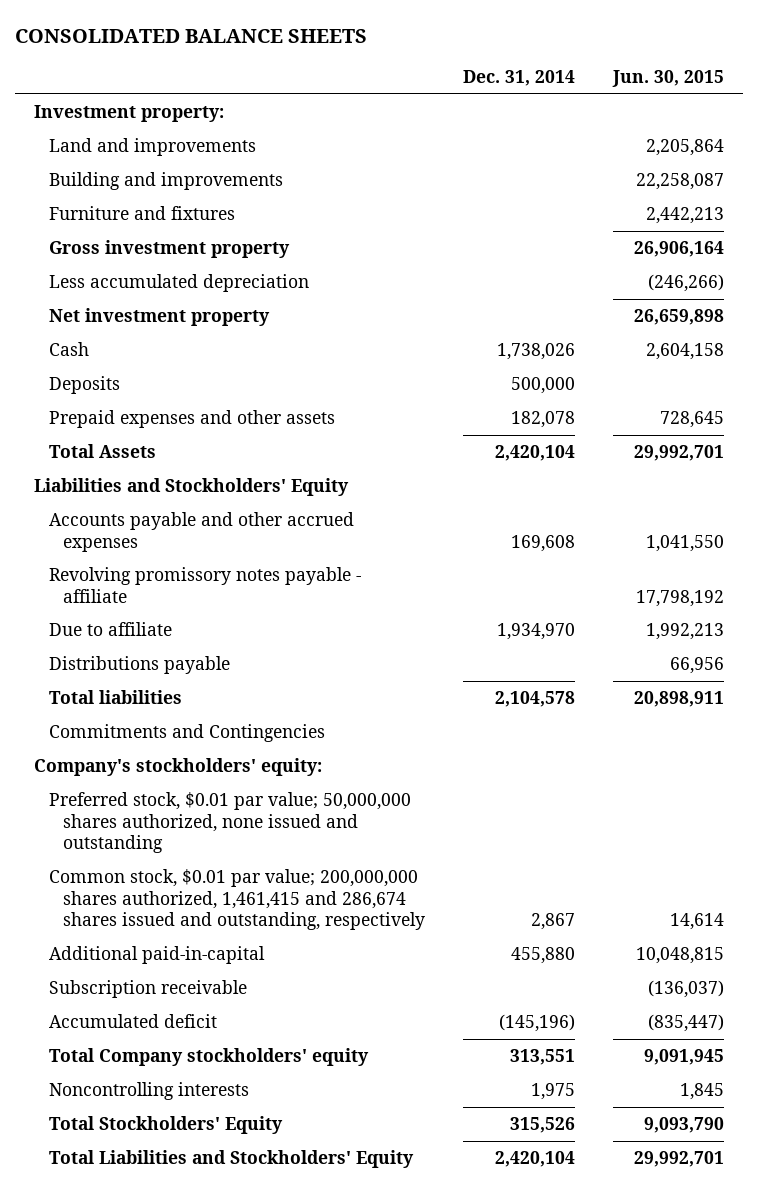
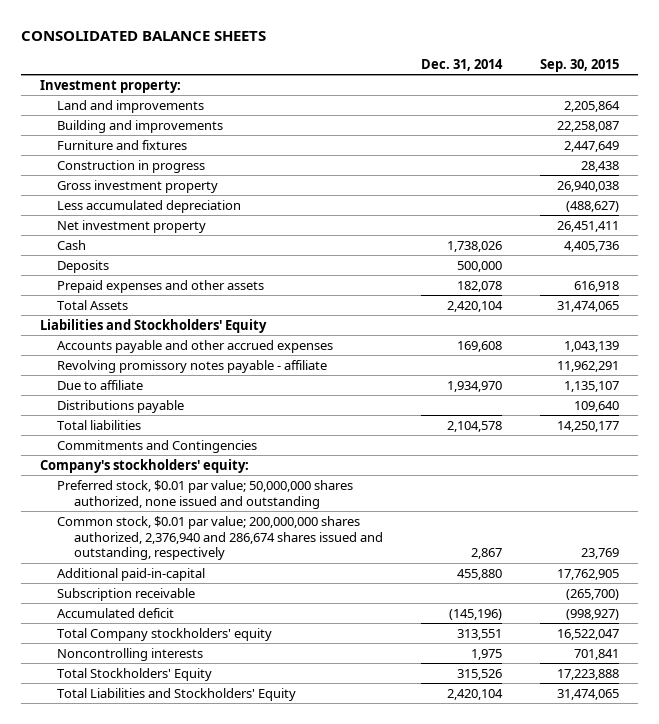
[611,70,724,88] Jun. 30, 2015 -> none
none -> [540,58,620,72] Sep. 30, 2015
none -> [57,159,206,173] Construction in progress
[48,869,426,931] Common stock, $0.01 par value; 200,000,000 shares authorized, 1,461,415 and 286,674 shares issued and outstanding, respectively -> [57,515,384,561] Common stock, $0.01 par value; 200,000,000 shares authorized, 2,376,940 and 286,674 shares issued and outstanding, respectively

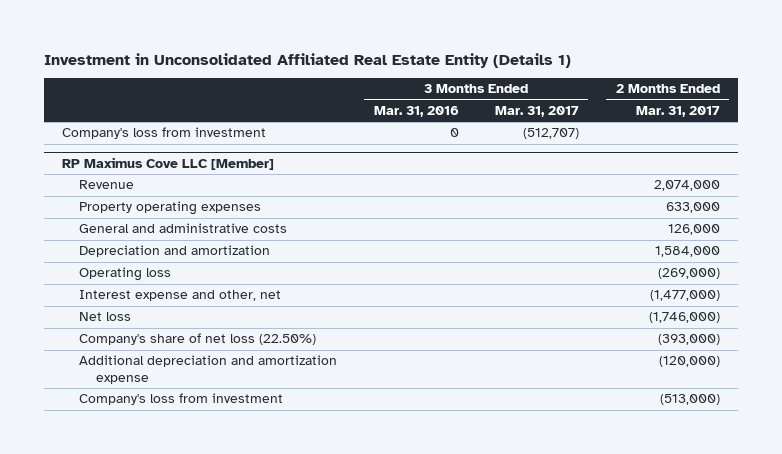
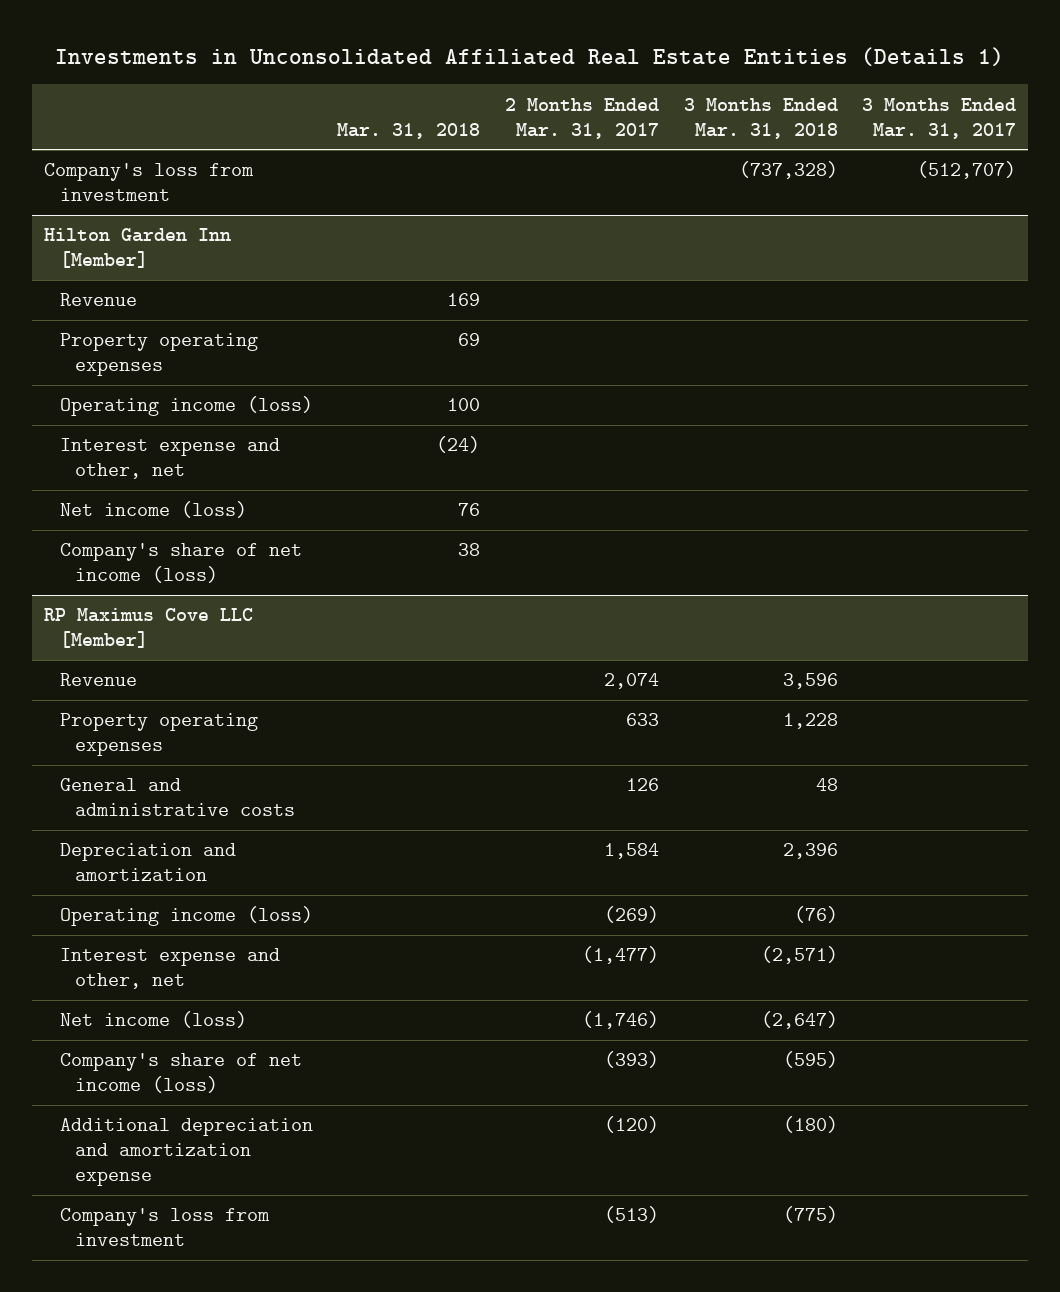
[43,52,571,68] Investment in Unconsolidated Affiliated Real Estate Entity (Details 1) -> [55,46,1005,66] Investments in Unconsolidated Affiliated Real Estate Entities (Details 1)
[373,105,459,117] Mar. 31, 2016 -> none
none -> [337,122,481,139] Mar. 31, 2018
none -> [683,97,838,139] 3 Months Ended Mar. 31, 2018
none -> [44,228,232,269] Hilton Garden Inn [Member]
none -> [59,293,137,307] Revenue
none -> [59,333,258,377] Property operating expenses
none -> [59,396,313,417] Operating income (loss)
none -> [59,438,280,480] Interest expense and other, net
none -> [59,501,247,519] Net income (loss)
none -> [59,543,302,584] Company's share of net income (loss)
[653,180,720,192] 2,074,000 -> [603,673,659,690] 2,074
[665,202,720,214] 633,000 -> [625,713,659,727] 633
[667,224,720,236] 126,000 -> [625,778,659,792] 126
[654,246,720,258] 1,584,000 -> [603,843,659,860] 1,584
[79,267,172,282] Operating loss -> [59,906,313,927] Operating income (loss)
[657,268,720,280] (269,000) -> [603,906,659,924] (269)
[649,290,720,302] (1,477,000) -> [581,946,659,965] (1,477)
[79,312,132,322] Net loss -> [59,1011,247,1029] Net income (loss)
[648,312,720,324] (1,746,000) -> [581,1011,659,1030] (1,746)
[79,333,317,346] Company's share of net loss (22.50%) -> [59,1053,302,1094] Company's share of net income (loss)
[657,334,720,346] (393,000) -> [603,1051,659,1069] (393)
[658,356,720,368] (120,000) -> [603,1116,659,1134] (120)
[659,394,720,406] (513,000) -> [603,1206,659,1224] (513)

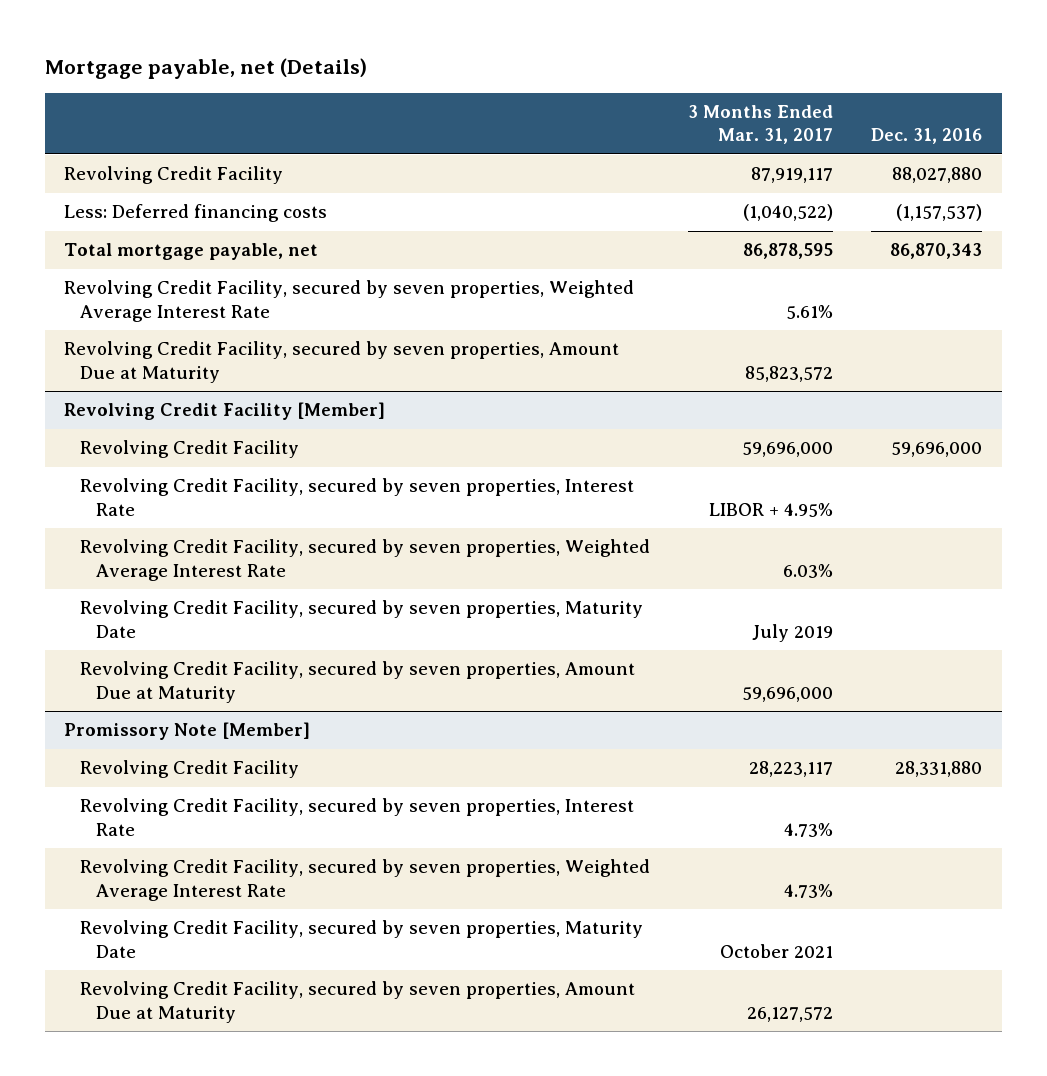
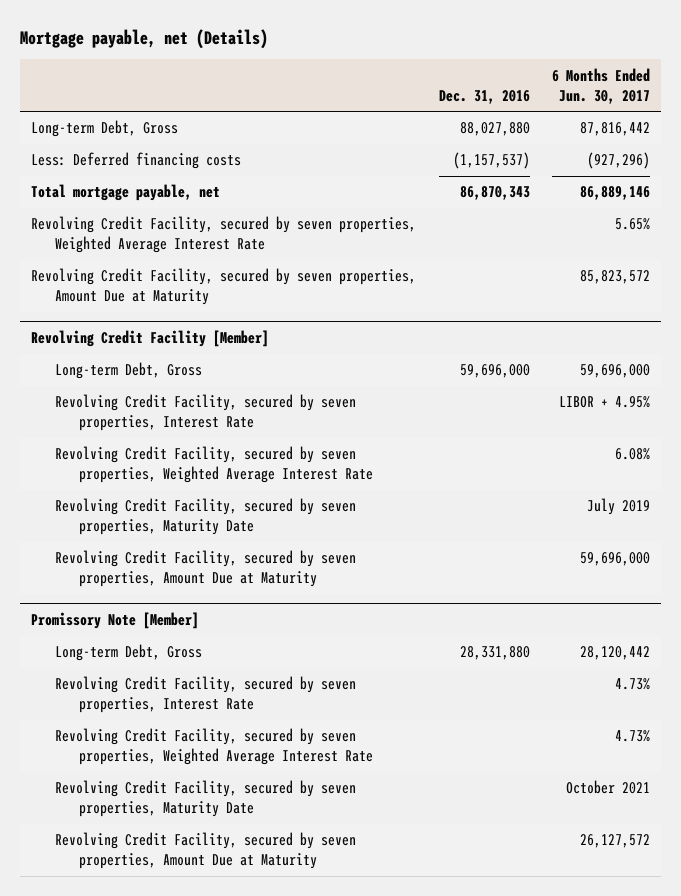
[688,105,834,145] 3 Months Ended Mar. 31, 2017 -> none
none -> [552,67,651,104] 6 Months Ended Jun. 30, 2017
[64,166,284,185] Revolving Credit Facility -> [31,120,179,138] Long-term Debt, Gross
[79,440,299,459] Revolving Credit Facility -> [55,362,203,380] Long-term Debt, Gross
[79,760,299,779] Revolving Credit Facility -> [55,644,203,662] Long-term Debt, Gross

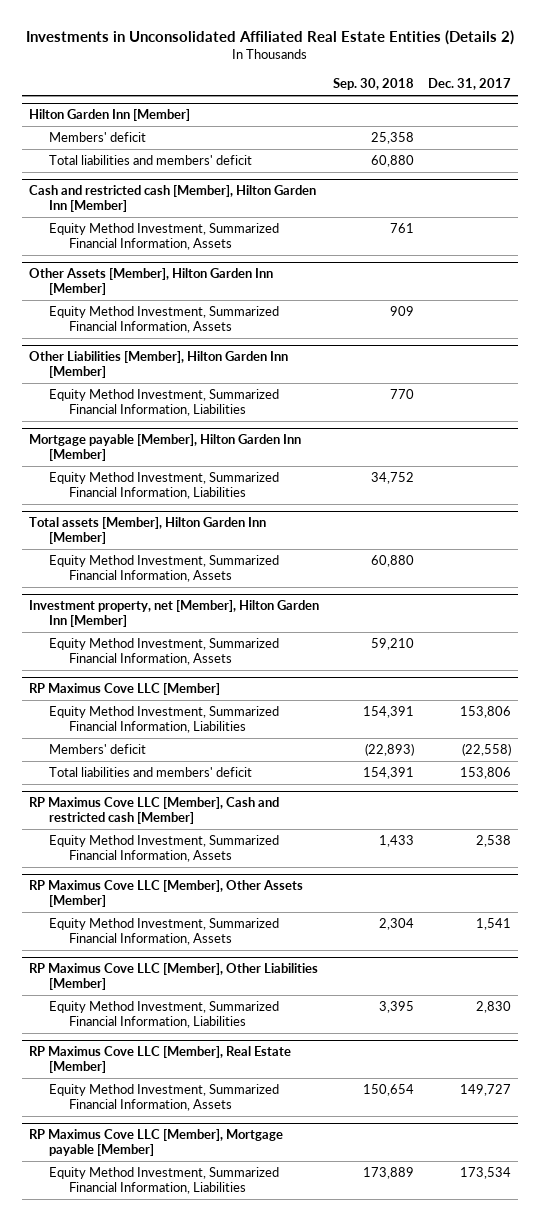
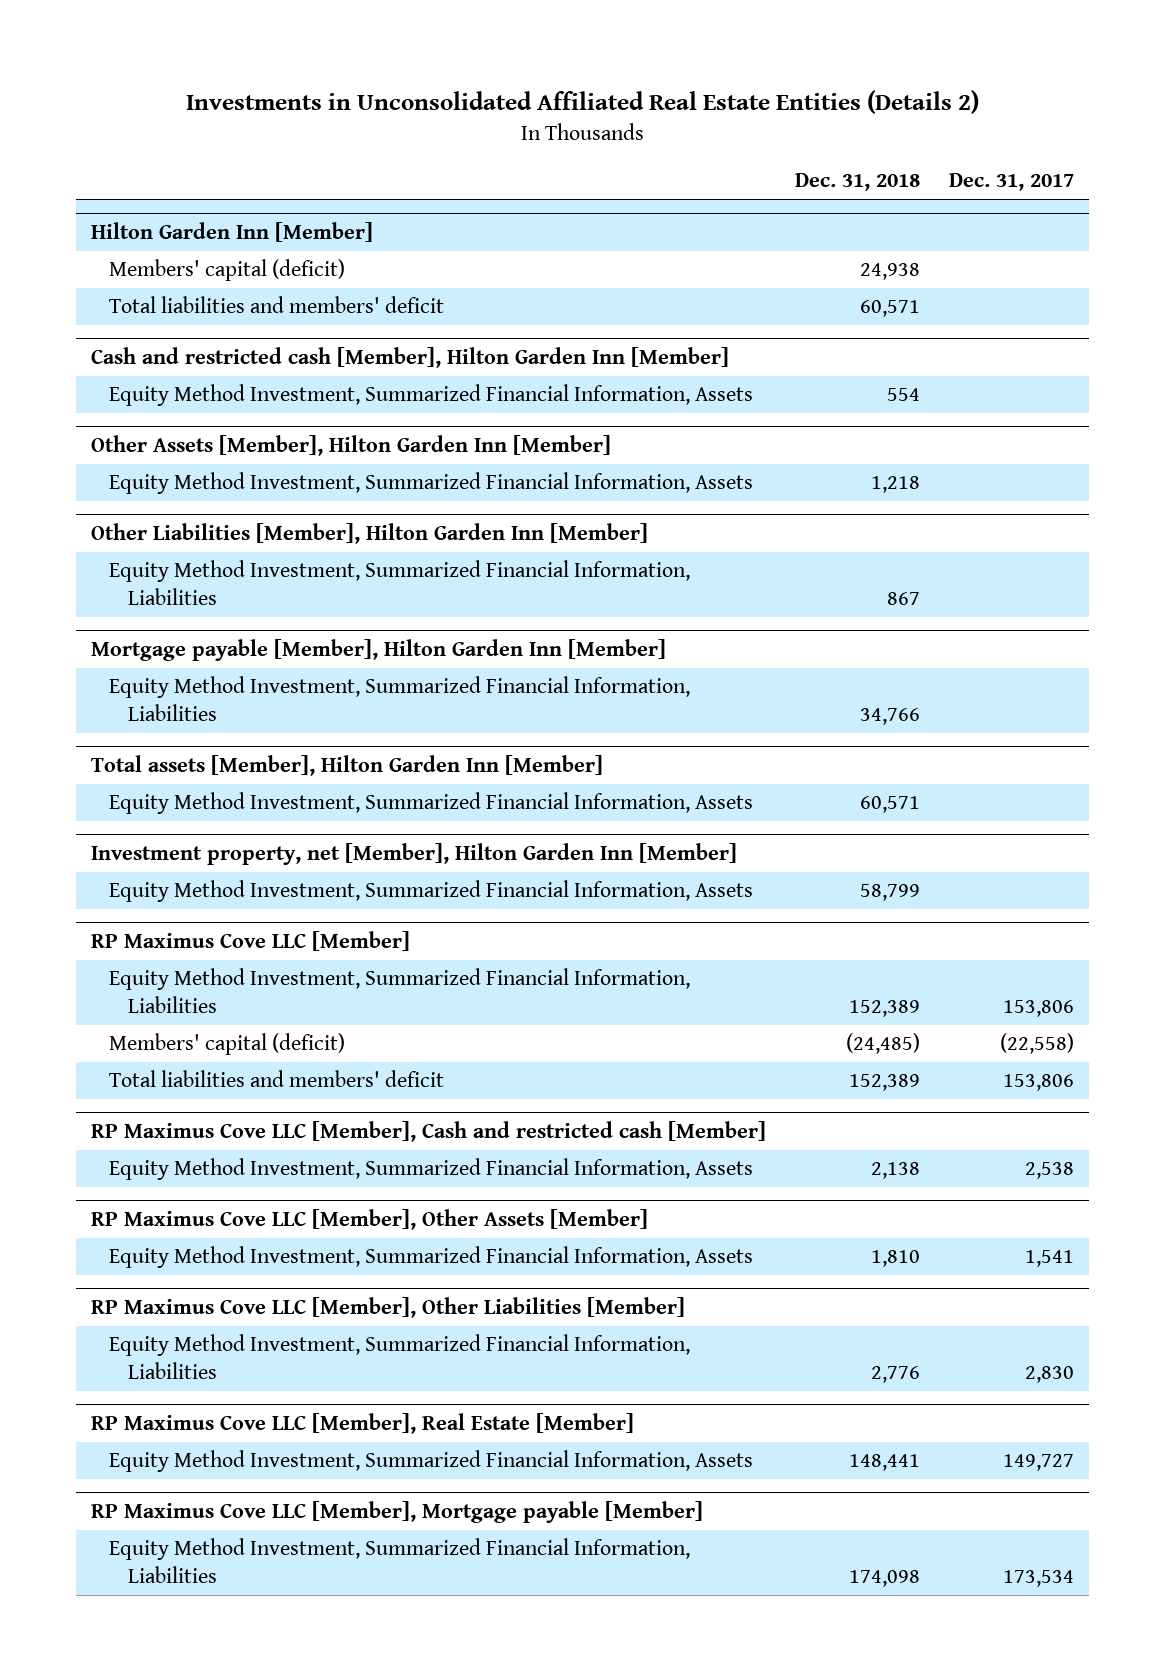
[333,78,415,91] Sep. 30, 2018 -> none
none -> [795,173,921,192] Dec. 31, 2018
[49,132,147,143] Members' deficit -> [109,259,346,282] Members' capital (deficit)
[49,744,147,755] Members' deficit -> [109,1033,346,1056] Members' capital (deficit)

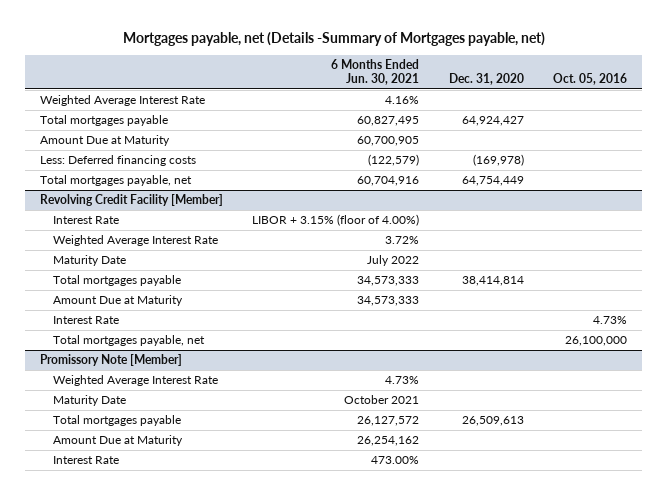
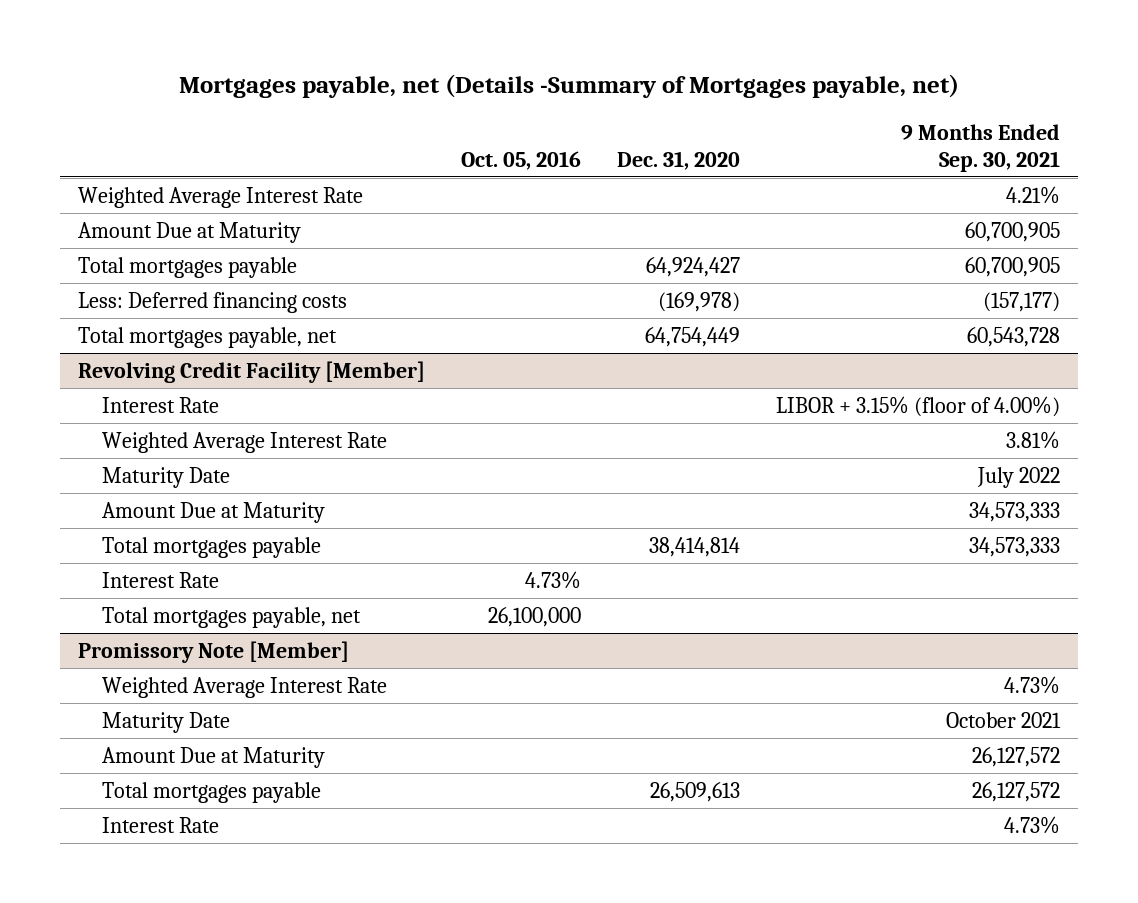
[331,59,420,86] 6 Months Ended Jun. 30, 2021 -> none
none -> [900,123,1060,172] 9 Months Ended Sep. 30, 2021
[39,115,168,127] Total mortgages payable -> [77,256,297,278] Total mortgages payable
[52,275,181,287] Total mortgages payable -> [101,536,321,558] Total mortgages payable
[52,415,181,427] Total mortgages payable -> [101,781,321,803] Total mortgages payable

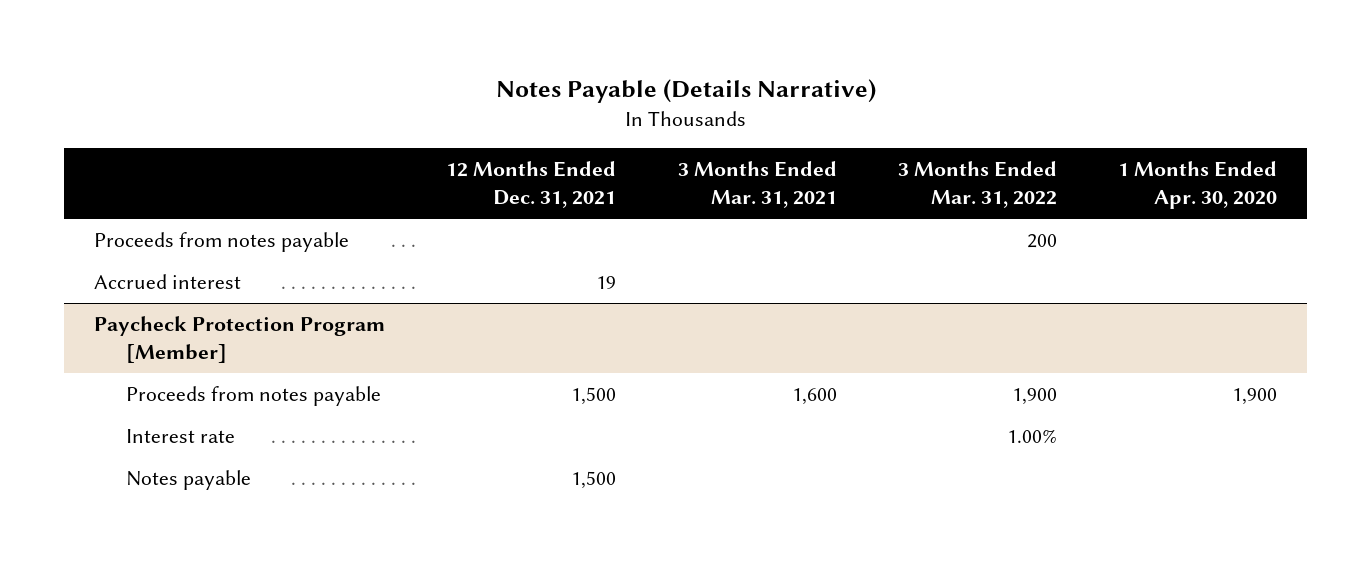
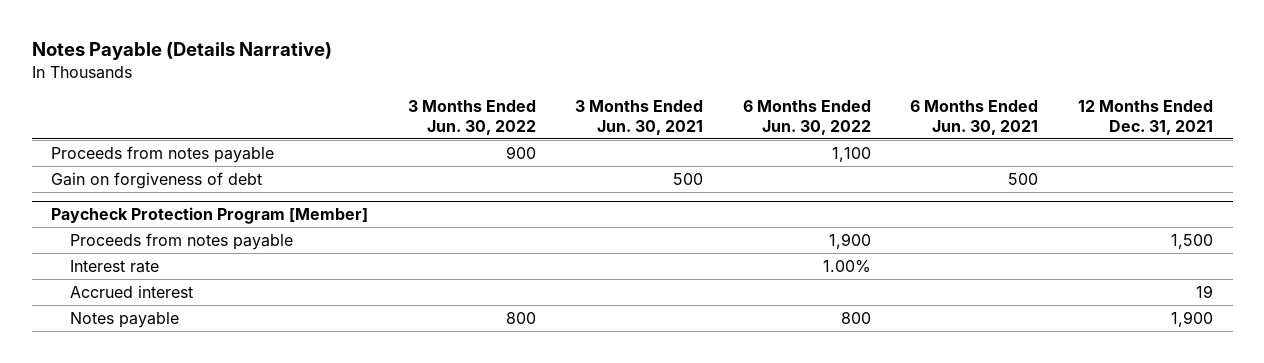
[677,161,837,209] 3 Months Ended Mar. 31, 2021 -> none
[897,161,1057,209] 3 Months Ended Mar. 31, 2022 -> none
[1117,161,1277,210] 1 Months Ended Apr. 30, 2020 -> none
none -> [407,100,536,135] 3 Months Ended Jun. 30, 2022
none -> [575,100,704,135] 3 Months Ended Jun. 30, 2021
none -> [742,100,871,135] 6 Months Ended Jun. 30, 2022
none -> [910,100,1039,135] 6 Months Ended Jun. 30, 2021
[94,274,242,290] Accrued interest -> none
none -> [51,171,263,189] Gain on forgiveness of debt
none -> [69,284,193,298] Accrued interest
[571,471,617,490] 1,500 -> [1170,310,1213,327] 1,900

